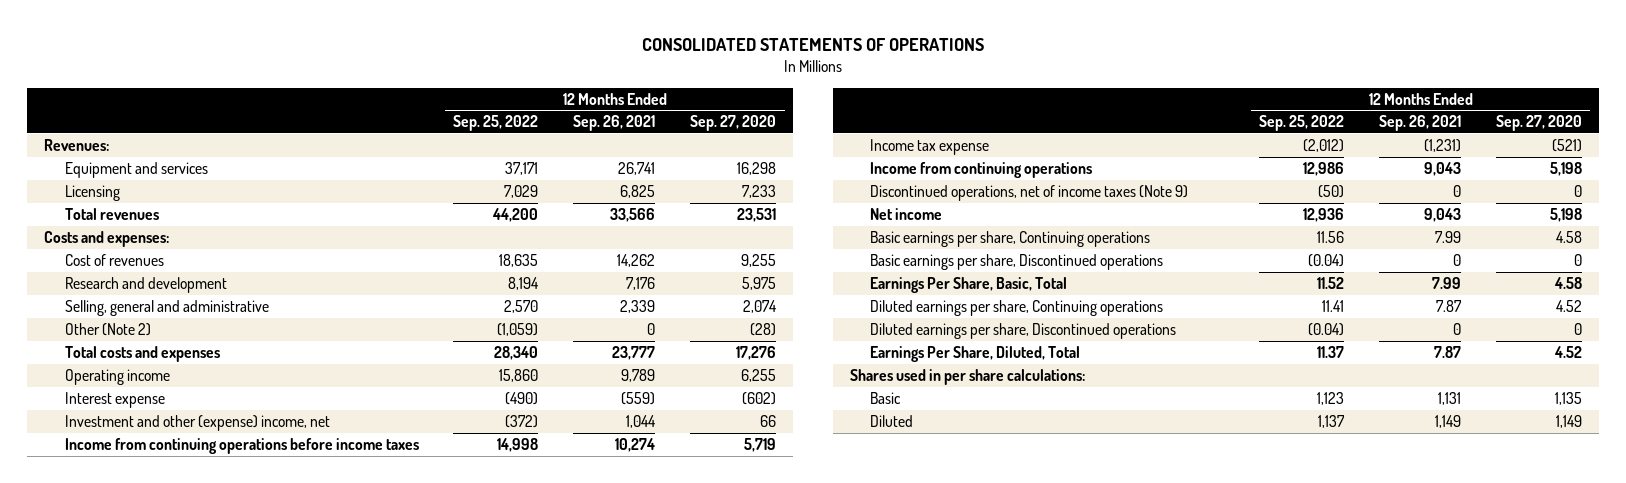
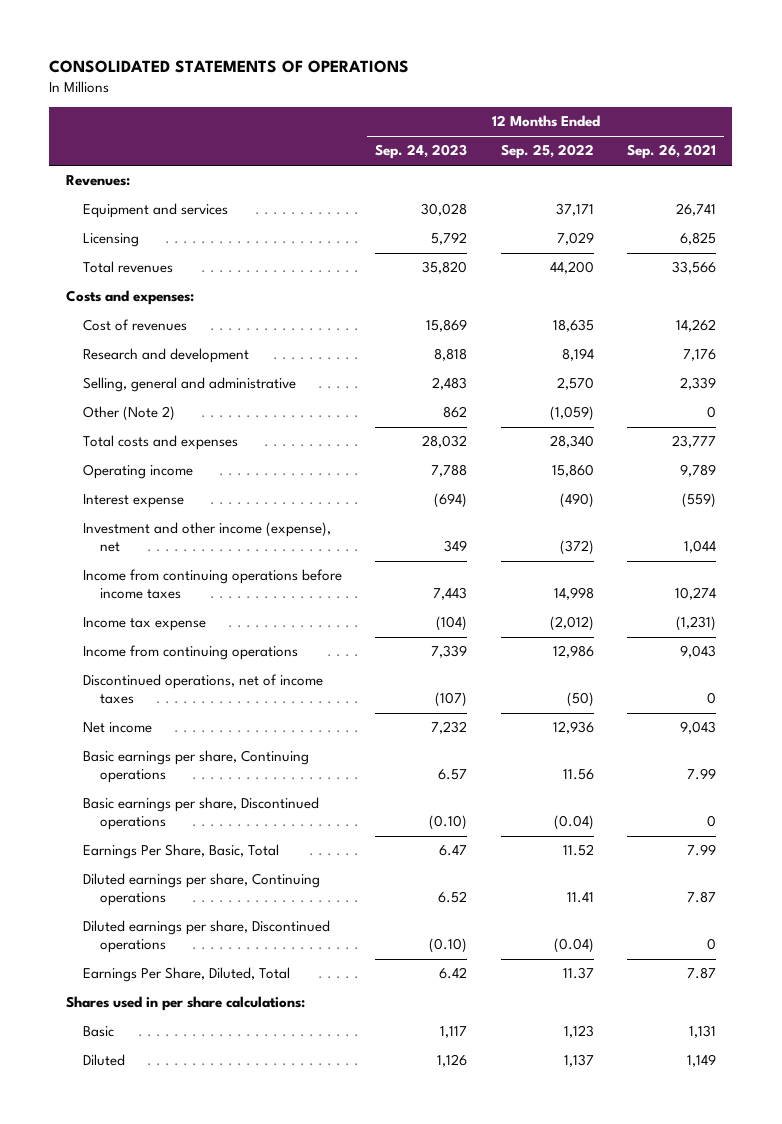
[689,115,776,132] Sep. 27, 2020 -> none
none -> [375,144,468,160] Sep. 24, 2023
[64,414,330,431] Investment and other (expense) income, net -> [83,522,332,552] Investment and other income (expense), net
[870,184,1189,201] Discontinued operations, net of income taxes (Note 9) -> [83,674,324,704] Discontinued operations, net of income taxes

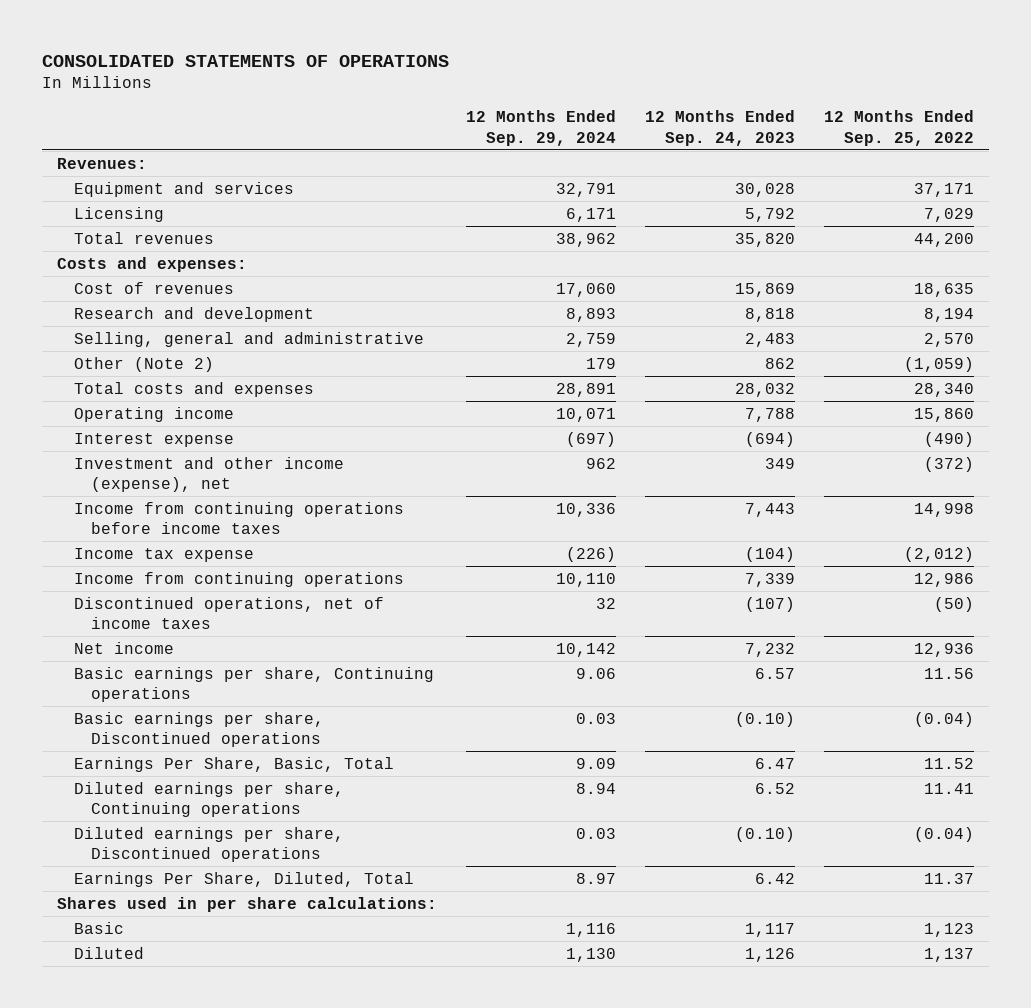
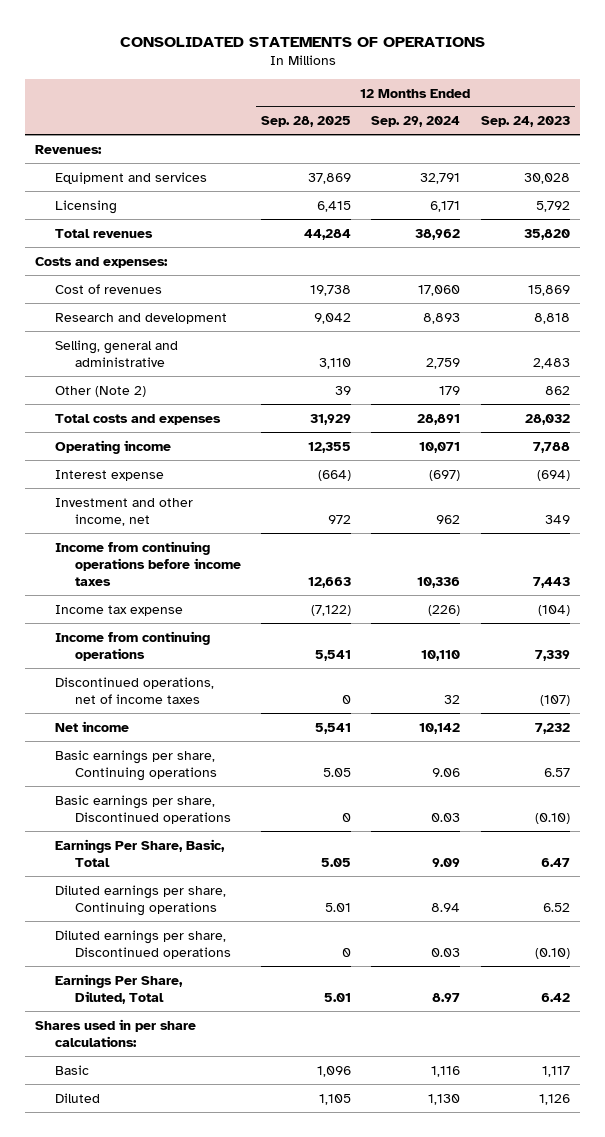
[823,110,974,146] 12 Months Ended Sep. 25, 2022 -> none
none -> [260,116,351,128] Sep. 28, 2025
[73,456,344,493] Investment and other income (expense), net -> [55,497,194,526] Investment and other income, net

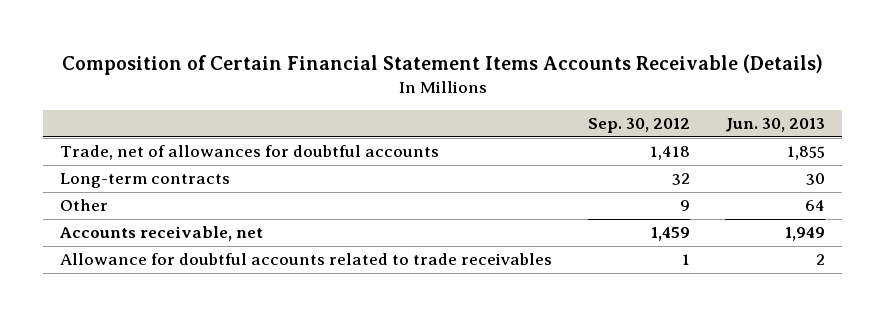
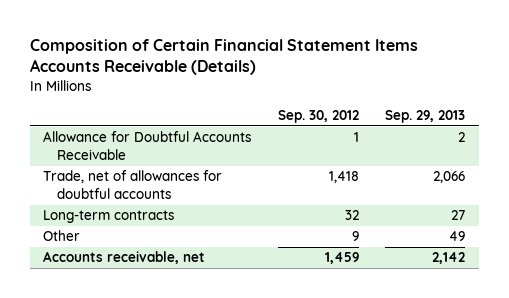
[724,118,825,133] Jun. 30, 2013 -> none
none -> [385,109,466,123] Sep. 29, 2013
none -> [43,131,252,161] Allowance for Doubtful Accounts Receivable
[60,253,553,266] Allowance for doubtful accounts related to trade receivables -> none

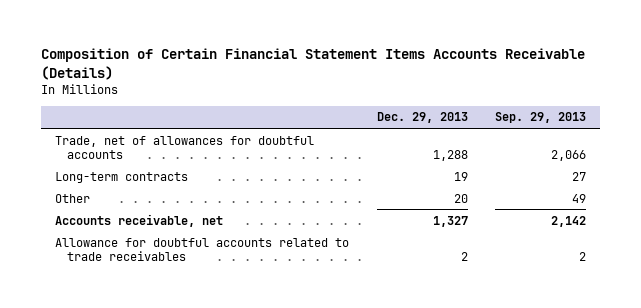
[277,109,359,123] Sep. 30, 2012 -> none
none -> [376,112,468,124] Dec. 29, 2013
[43,131,252,161] Allowance for Doubtful Accounts Receivable -> none
none -> [54,237,349,261] Allowance for doubtful accounts related to trade receivables

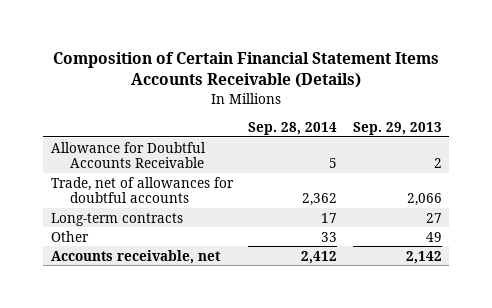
[376,112,468,124] Dec. 29, 2013 -> none
none -> [248,122,338,136] Sep. 28, 2014
none -> [50,141,206,169] Allowance for Doubtful Accounts Receivable
[54,237,349,261] Allowance for doubtful accounts related to trade receivables -> none

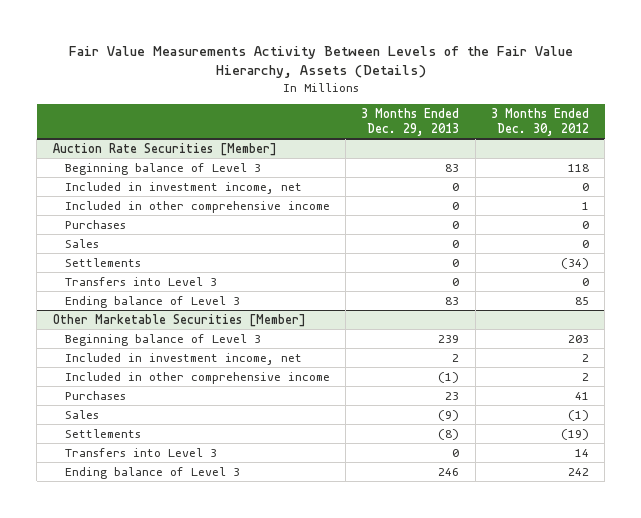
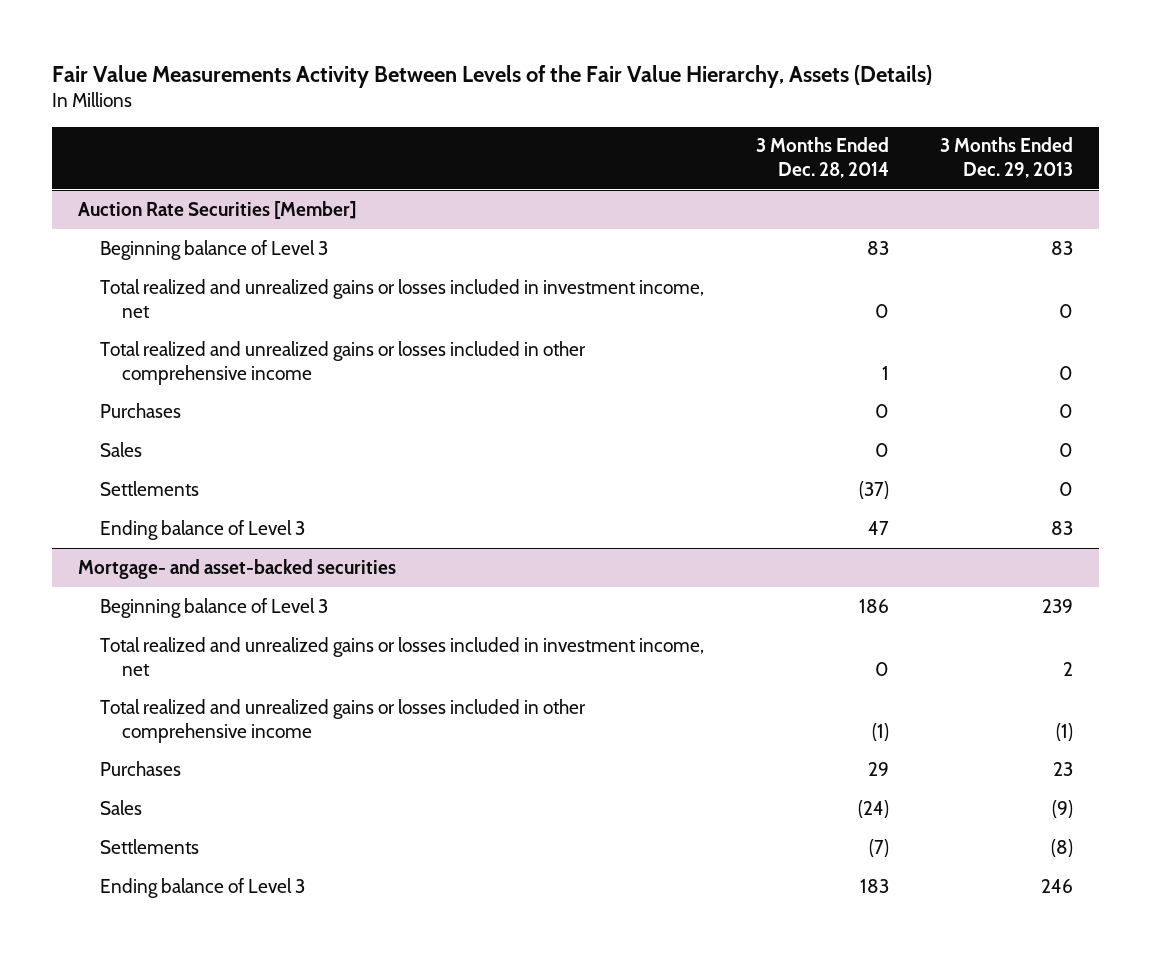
[490,107,589,136] 3 Months Ended Dec. 30, 2012 -> none
none -> [755,137,889,179] 3 Months Ended Dec. 28, 2014
[64,181,302,194] Included in investment income, net -> [100,278,705,318] Total realized and unrealized gains or losses included in investment income, net
[64,200,330,213] Included in other comprehensive income -> [100,340,587,385] Total realized and unrealized gains or losses included in other comprehensive income
[64,276,217,286] Transfers into Level 3 -> none
[52,313,306,327] Other Marketable Securities [Member] -> none
none -> [77,558,396,579] Mortgage- and asset-backed securities
[64,352,302,365] Included in investment income, net -> [100,636,705,676] Total realized and unrealized gains or losses included in investment income, net
[64,371,330,384] Included in other comprehensive income -> [100,698,587,743] Total realized and unrealized gains or losses included in other comprehensive income
[64,447,217,457] Transfers into Level 3 -> none

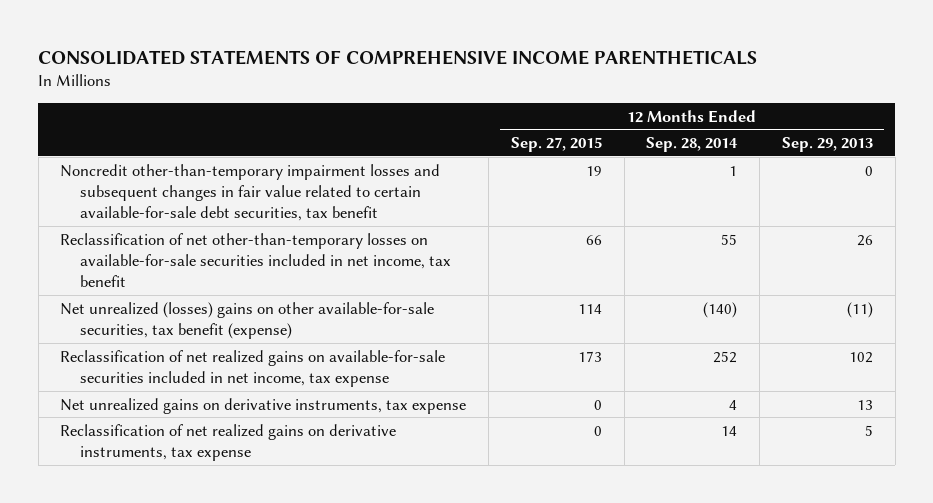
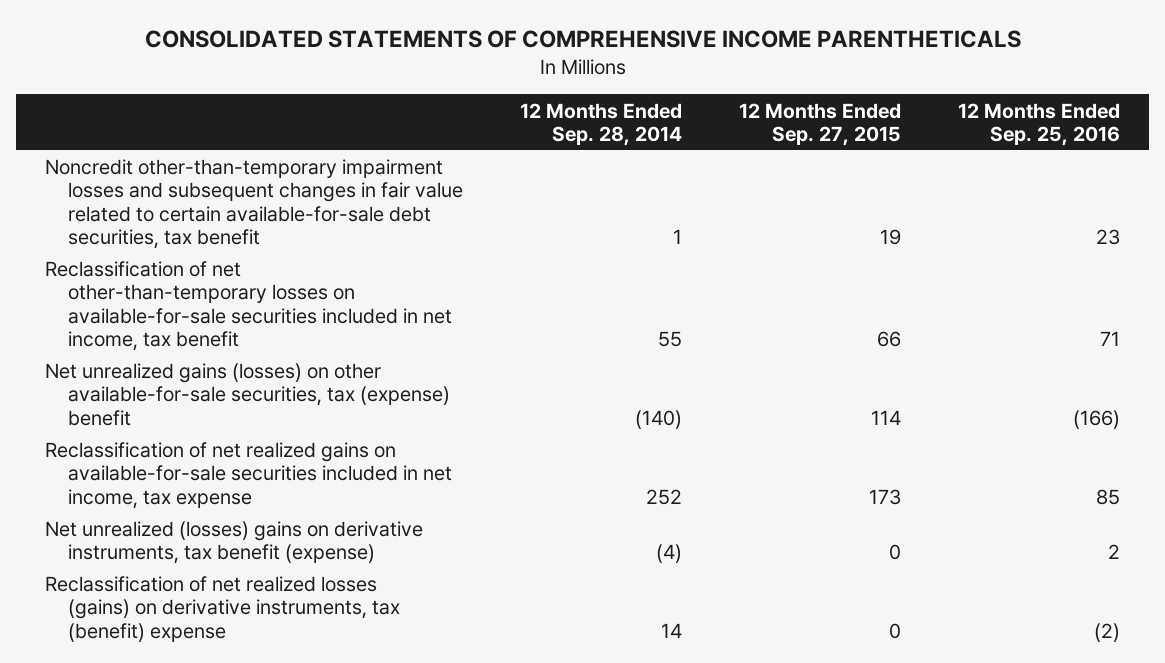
[781,136,873,152] Sep. 29, 2013 -> none
none -> [958,102,1121,146] 12 Months Ended Sep. 25, 2016
[60,301,435,339] Net unrealized (losses) gains on other available-for-sale securities, tax benefit (expense) -> [44,363,450,426] Net unrealized gains (losses) on other available-for-sale securities, tax (expense) benefit
[60,397,467,414] Net unrealized gains on derivative instruments, tax expense -> [44,521,423,565] Net unrealized (losses) gains on derivative instruments, tax benefit (expense)
[729,399,738,410] 4 -> [656,544,683,564] (4)
[60,423,397,461] Reclassification of net realized gains on derivative instruments, tax expense -> [44,576,400,642] Reclassification of net realized losses (gains) on derivative instruments, tax (benefit) expense

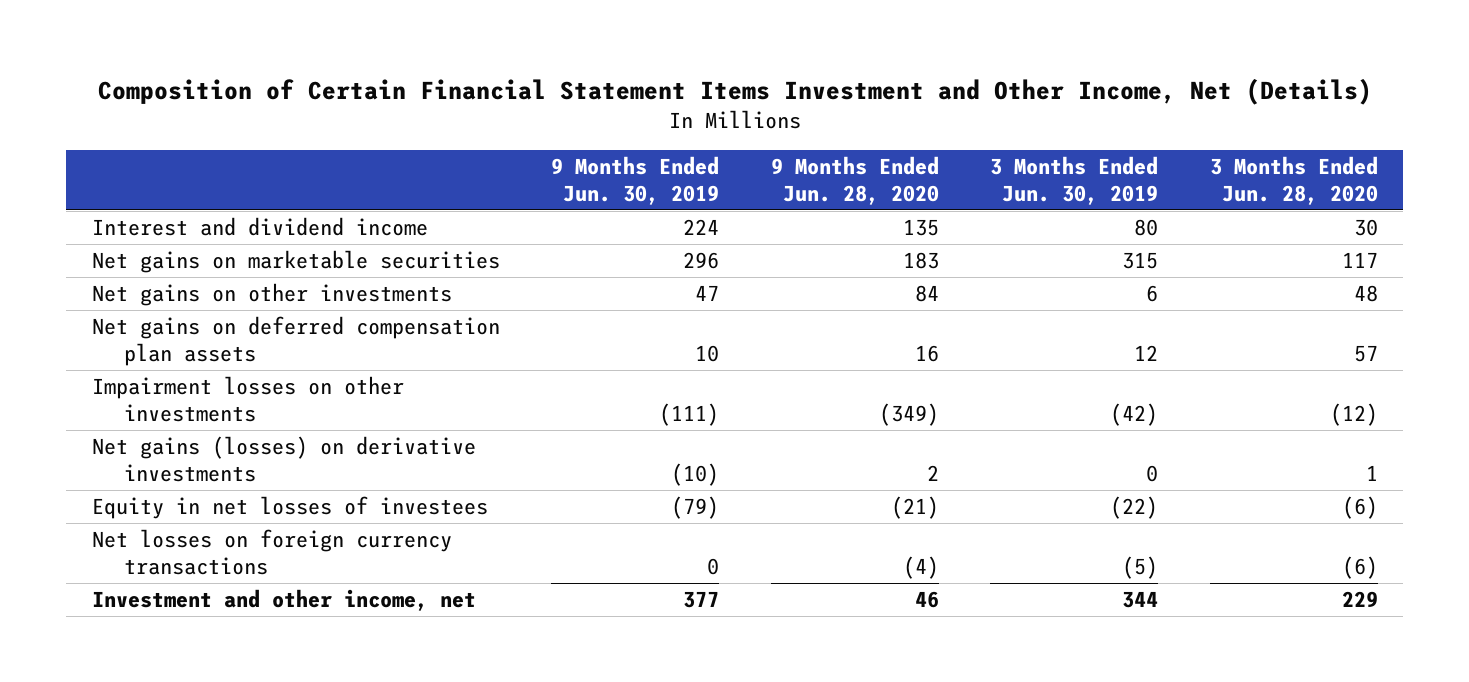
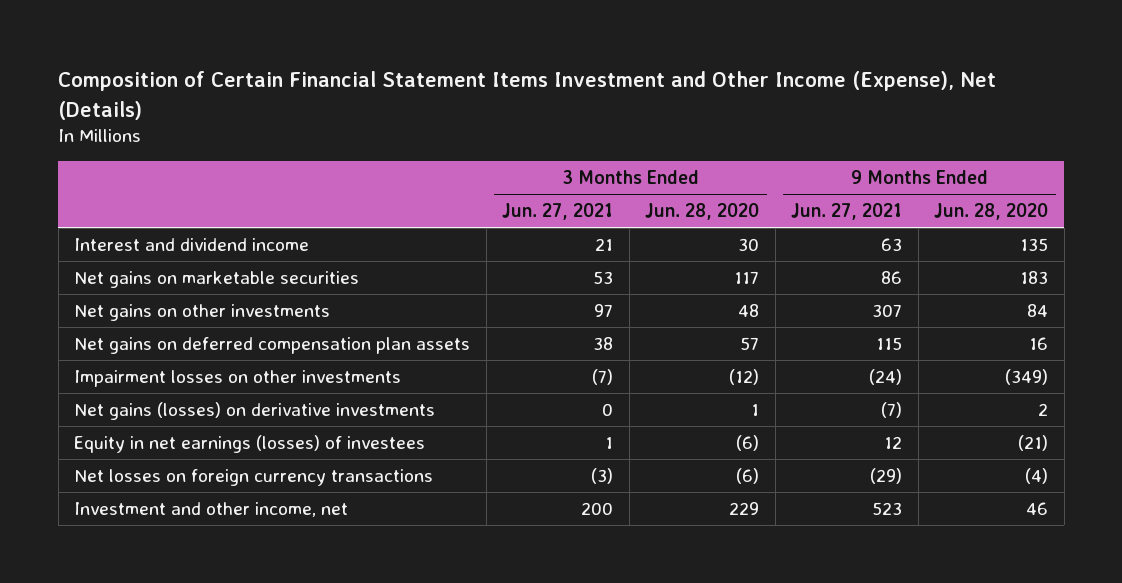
[97,78,1372,106] Composition of Certain Financial Statement Items Investment and Other Income, Net (Details) -> [58,71,997,120] Composition of Certain Financial Statement Items Investment and Other Income (Expense), Net (Details)
[551,155,720,205] 9 Months Ended Jun. 30, 2019 -> none
[990,155,1159,205] 3 Months Ended Jun. 30, 2019 -> none
none -> [502,203,614,221] Jun. 27, 2021
none -> [791,203,903,221] Jun. 27, 2021
[91,496,488,520] Equity in net losses of investees -> [74,434,426,453] Equity in net earnings (losses) of investees

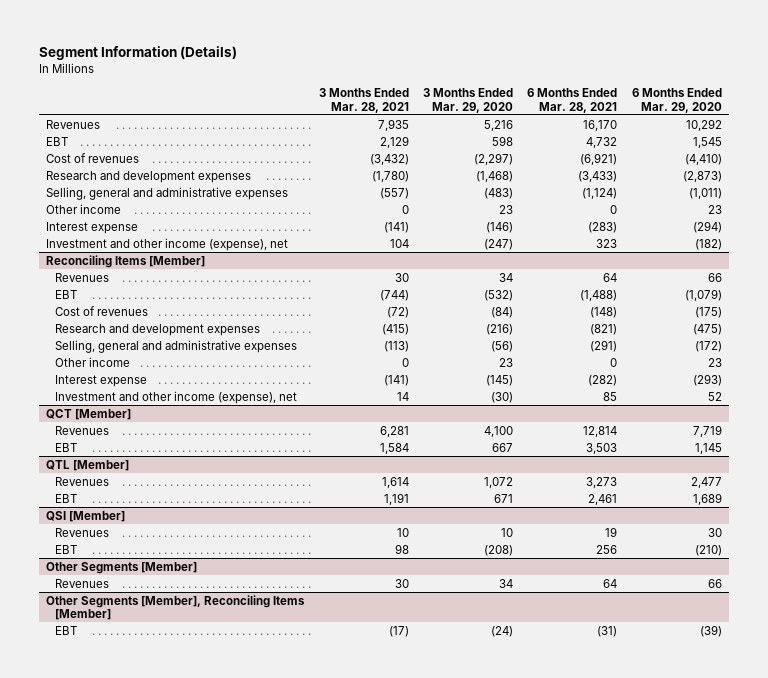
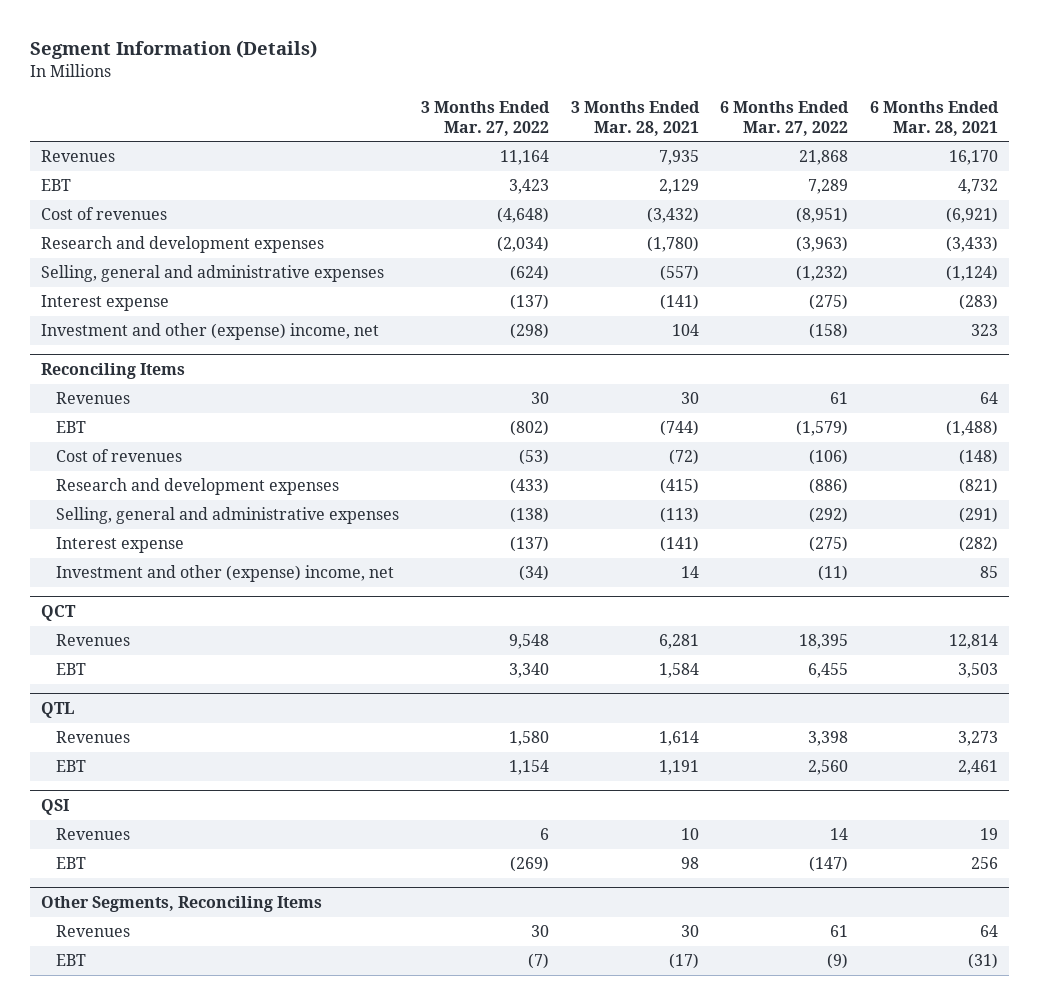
[423,88,514,113] 3 Months Ended Mar. 29, 2020 -> none
[631,88,722,113] 6 Months Ended Mar. 29, 2020 -> none
none -> [420,100,550,136] 3 Months Ended Mar. 27, 2022
none -> [720,100,850,136] 6 Months Ended Mar. 27, 2022
[46,203,122,214] Other income -> none
[46,237,289,251] Investment and other income (expense), net -> [41,323,380,341] Investment and other (expense) income, net
[46,254,206,268] Reconciling Items [Member] -> [41,363,186,380] Reconciling Items
[55,356,131,367] Other income -> none
[55,390,298,404] Investment and other income (expense), net -> [56,565,395,583] Investment and other (expense) income, net
[46,408,132,420] QCT [Member] -> [41,605,77,622] QCT
[46,459,130,471] QTL [Member] -> [41,702,75,719] QTL
[46,510,126,522] QSI [Member] -> [41,799,70,816] QSI
[46,561,198,574] Other Segments [Member] -> none
none -> [41,896,323,913] Other Segments, Reconciling Items
[46,594,306,621] Other Segments [Member], Reconciling Items [Member] -> none

